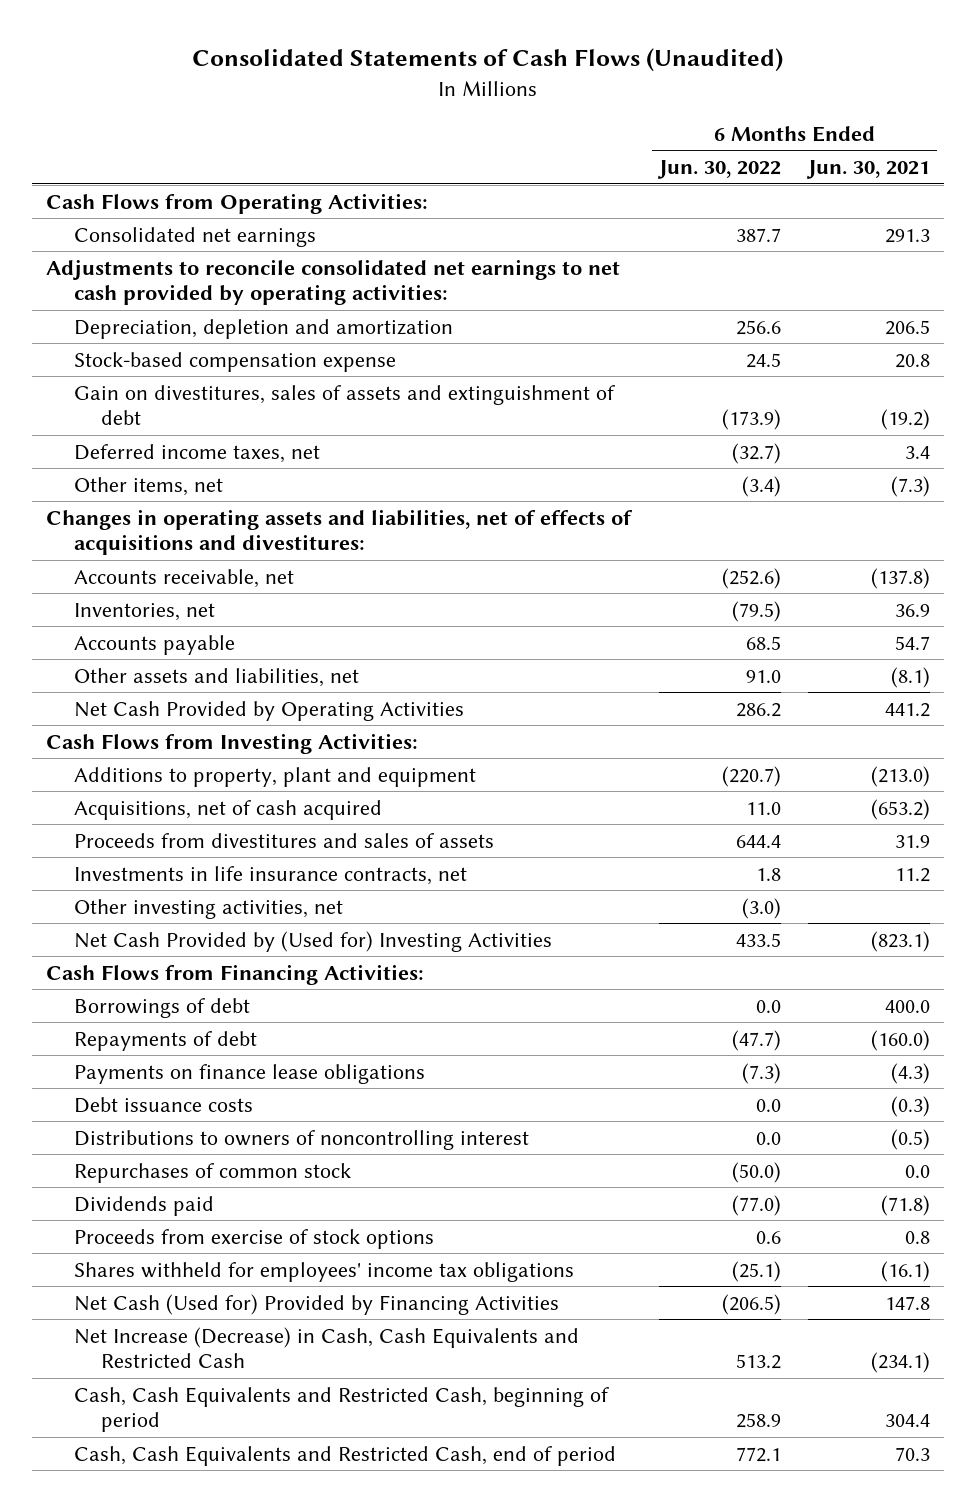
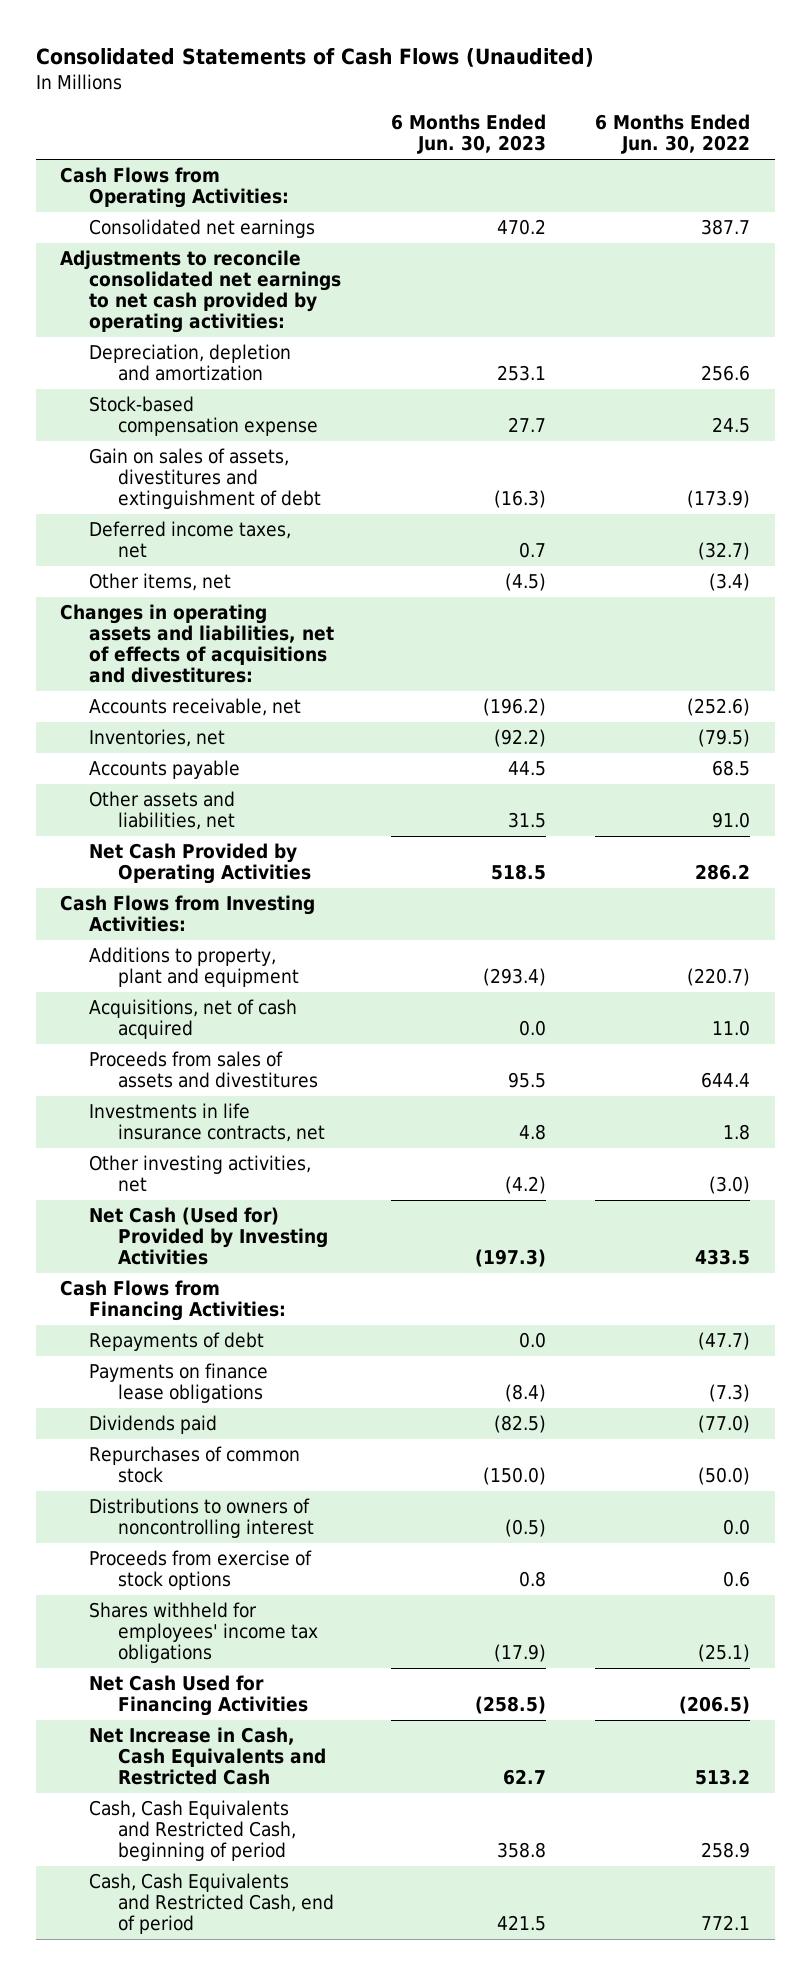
[806,160,931,180] Jun. 30, 2021 -> none
none -> [390,114,546,155] 6 Months Ended Jun. 30, 2023
[73,384,615,426] Gain on divestitures, sales of assets and extinguishment of debt -> [89,448,322,510] Gain on sales of assets, divestitures and extinguishment of debt
[73,832,494,848] Proceeds from divestitures and sales of assets -> [89,1051,319,1089] Proceeds from sales of assets and divestitures
[73,930,552,952] Net Cash Provided by (Used for) Investing Activities -> [89,1207,329,1266] Net Cash (Used for) Provided by Investing Activities
[73,997,250,1018] Borrowings of debt -> none
[73,1096,253,1113] Debt issuance costs -> none
[73,1162,351,1183] Repurchases of common stock -> [89,1446,301,1484] Repurchases of common stock
[73,1129,529,1150] Distributions to owners of noncontrolling interest -> [89,1498,315,1539] Distributions to owners of noncontrolling interest
[73,1293,559,1315] Net Cash (Used for) Provided by Financing Activities -> [89,1675,309,1717] Net Cash Used for Financing Activities
[73,1326,579,1369] Net Increase (Decrease) in Cash, Cash Equivalents and Restricted Cash -> [89,1727,327,1786] Net Increase in Cash, Cash Equivalents and Restricted Cash

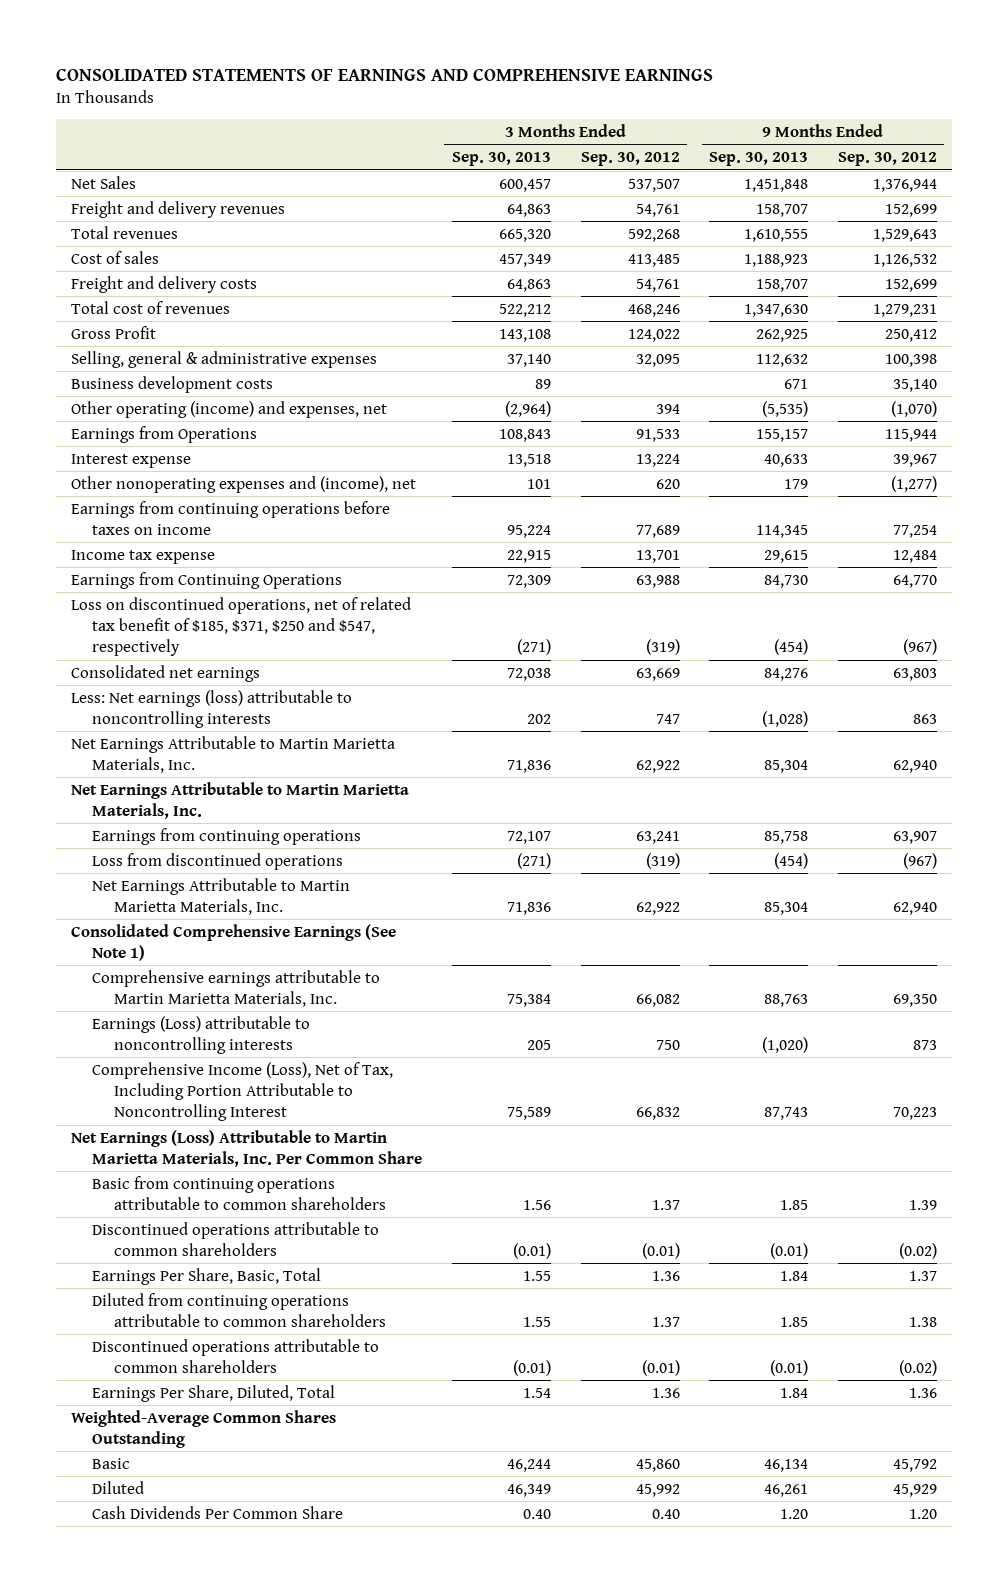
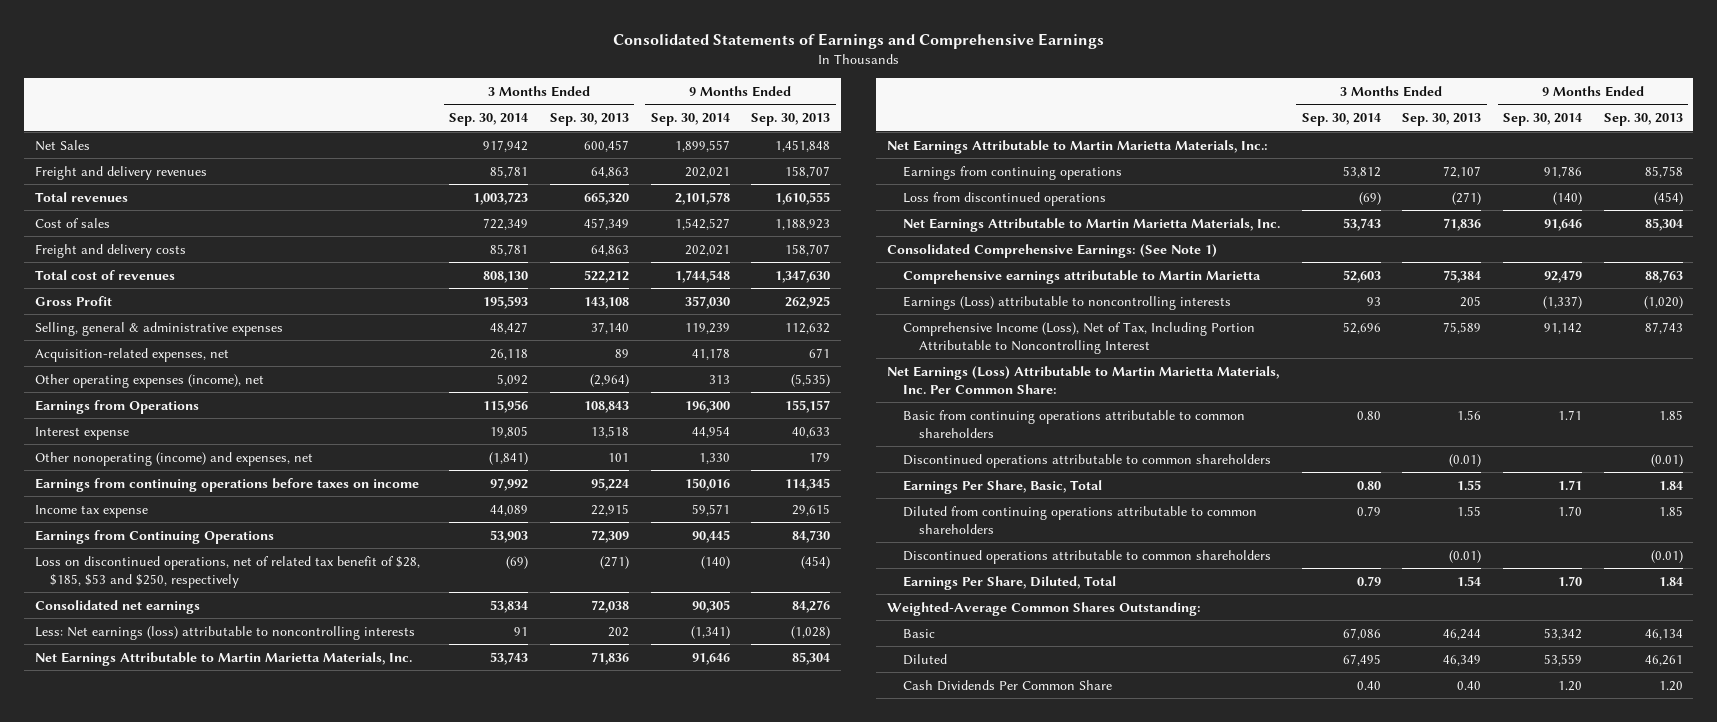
[55,68,713,82] CONSOLIDATED STATEMENTS OF EARNINGS AND COMPREHENSIVE EARNINGS -> [612,33,1104,50] Consolidated Statements of Earnings and Comprehensive Earnings
[580,152,680,167] Sep. 30, 2012 -> none
[838,152,938,167] Sep. 30, 2012 -> none
none -> [449,113,529,127] Sep. 30, 2014
none -> [650,113,730,127] Sep. 30, 2014
[70,375,273,393] Business development costs -> [34,347,229,362] Acquisition-related expenses, net
[70,400,387,418] Other operating (income) and expenses, net -> [34,373,264,388] Other operating expenses (income), net
[70,475,416,493] Other nonoperating expenses and (income), net -> [34,451,313,466] Other nonoperating (income) and expenses, net
[70,596,411,657] Loss on discontinued operations, net of related tax benefit of $185, $371, $250 and $547, respectively -> [34,555,420,588] Loss on discontinued operations, net of related tax benefit of $28, $185, $53 and $250, respectively
[70,781,409,819] Net Earnings Attributable to Martin Marietta Materials, Inc. -> [886,139,1268,154] Net Earnings Attributable to Martin Marietta Materials, Inc.:
[70,923,396,961] Consolidated Comprehensive Earnings (See Note 1) -> [886,243,1217,258] Consolidated Comprehensive Earnings: (See Note 1)
[92,969,381,1007] Comprehensive earnings attributable to Martin Marietta Materials, Inc. -> [902,269,1261,284] Comprehensive earnings attributable to Martin Marietta
[70,1129,423,1167] Net Earnings (Loss) Attributable to Martin Marietta Materials, Inc. Per Common Share -> [886,365,1279,394] Net Earnings (Loss) Attributable to Martin Marietta Materials, Inc. Per Common Share:
[70,1409,336,1448] Weighted-Average Common Shares Outstanding -> [886,601,1201,616] Weighted-Average Common Shares Outstanding:

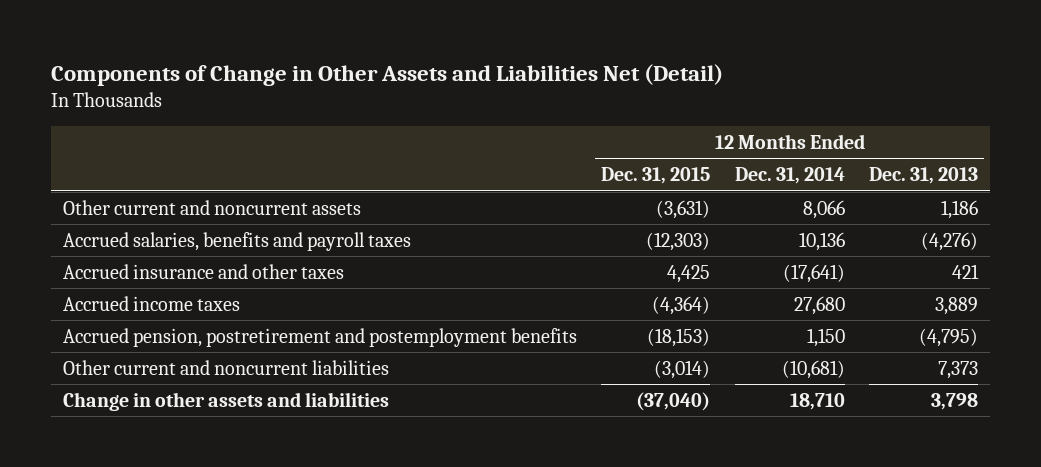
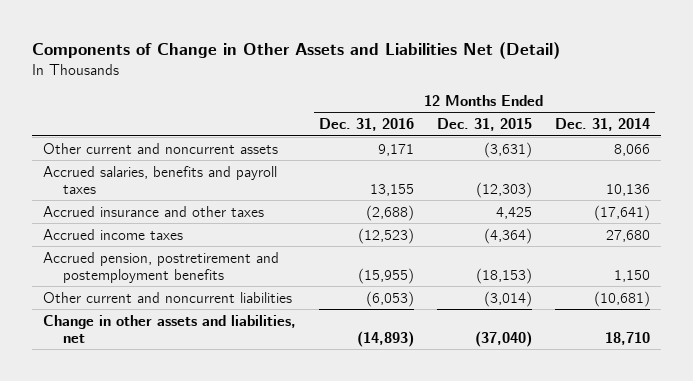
[869,167,979,185] Dec. 31, 2013 -> none
none -> [319,118,415,132] Dec. 31, 2016
[62,391,389,411] Change in other assets and liabilities -> [43,314,297,343] Change in other assets and liabilities, net

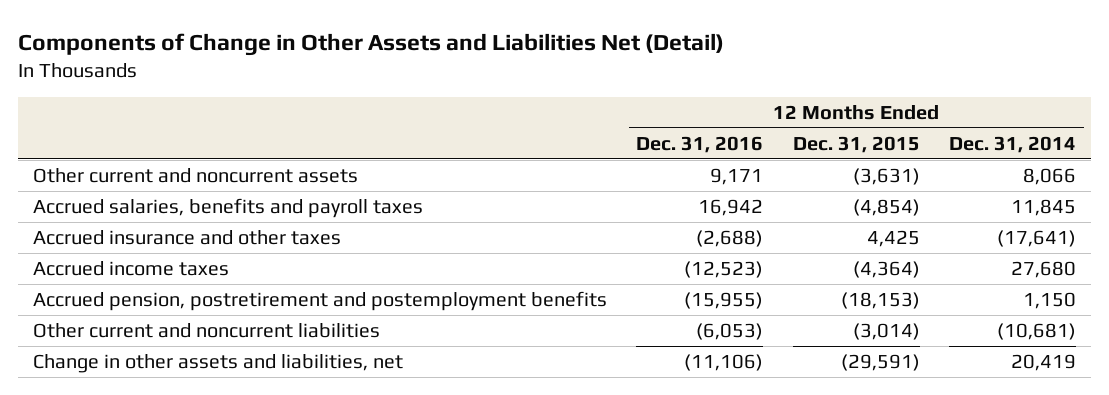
[370,183,415,196] 13,155 -> [698,199,764,217] 16,942
[475,181,532,198] (12,303) -> [852,199,920,217] (4,854)
[605,183,650,196] 10,136 -> [1011,199,1077,217] 11,845
[357,330,415,347] (14,893) -> [684,354,764,372] (11,106)
[474,330,532,347] (37,040) -> [840,354,920,372] (29,591)
[604,331,650,345] 18,710 -> [1011,354,1077,372] 20,419

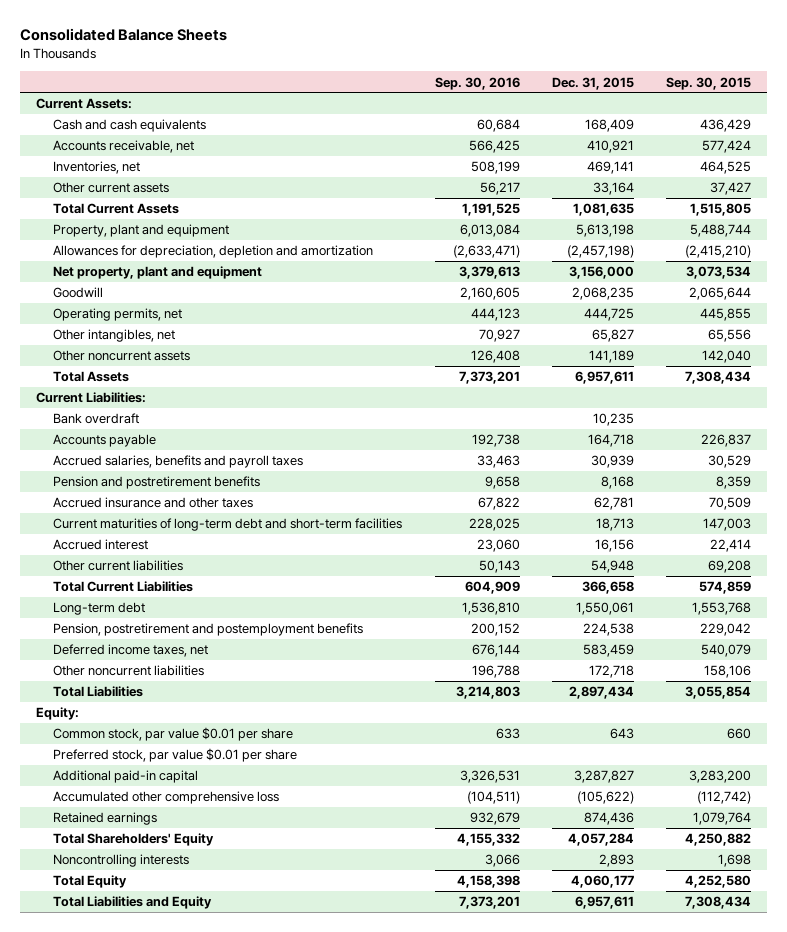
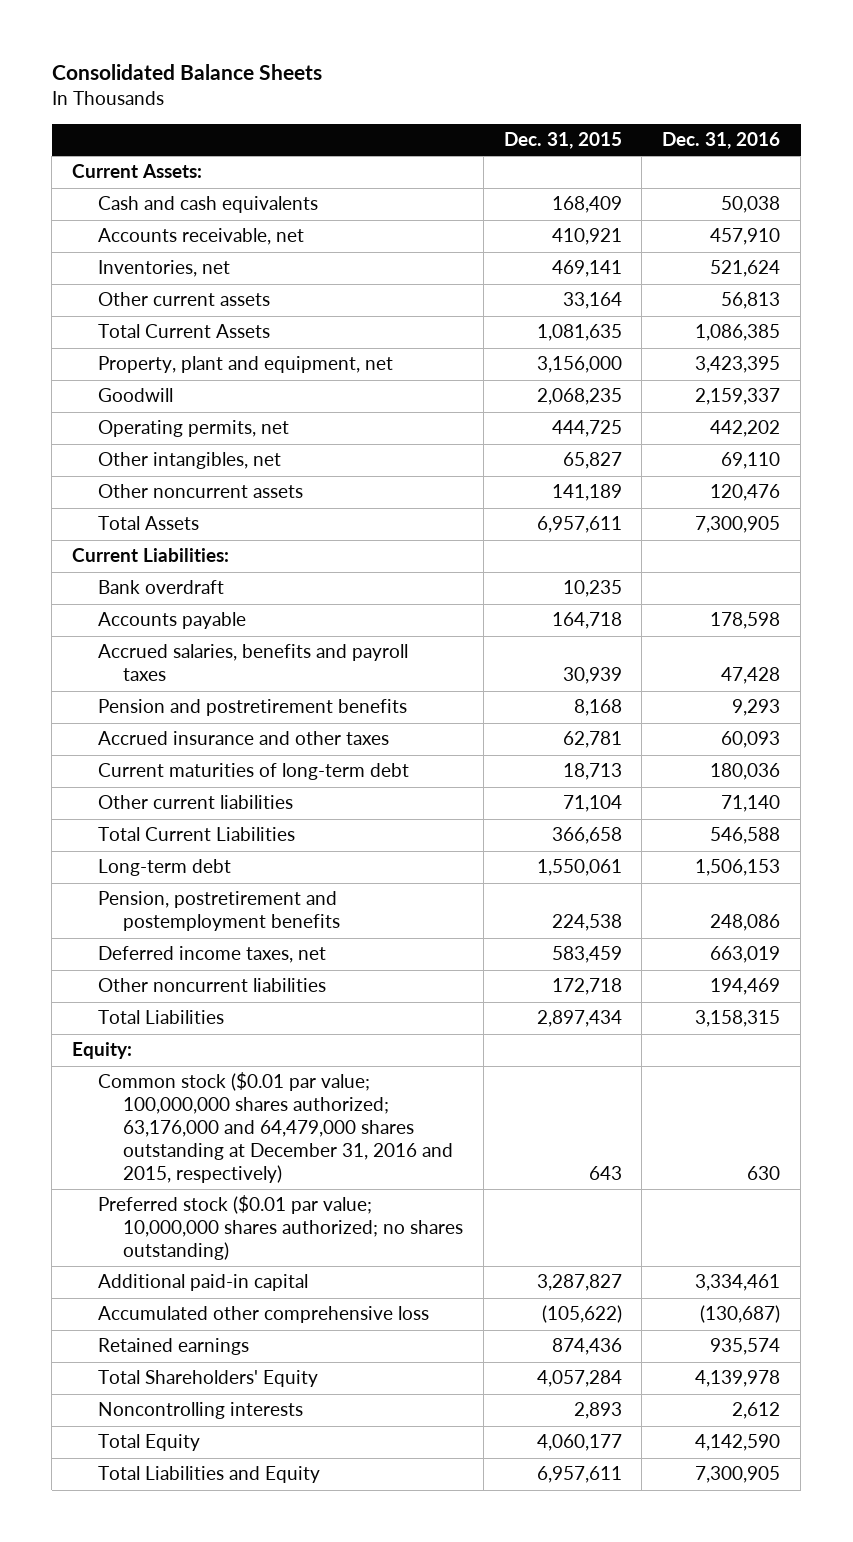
[434,76,520,90] Sep. 30, 2016 -> none
[665,76,751,90] Sep. 30, 2015 -> none
none -> [662,132,781,150] Dec. 31, 2016
[53,224,230,238] Property, plant and equipment -> none
[53,245,374,259] Allowances for depreciation, depletion and amortization -> none
[53,266,263,280] Net property, plant and equipment -> [97,356,393,374] Property, plant and equipment, net
[53,539,149,551] Accrued interest -> none
[53,518,403,532] Current maturities of long-term debt and short-term facilities -> [97,763,409,781] Current maturities of long-term debt
[590,560,634,574] 54,948 -> [562,795,622,813] 71,104
[53,727,294,742] Common stock, par value $0.01 per share -> [97,1072,453,1183] Common stock ($0.01 par value; 100,000,000 shares authorized; 63,176,000 and 64,479,000 shares outstanding at December 31, 2016 and 2015, respectively)
[53,748,298,763] Preferred stock, par value $0.01 per share -> [97,1195,463,1261] Preferred stock ($0.01 par value; 10,000,000 shares authorized; no shares outstanding)

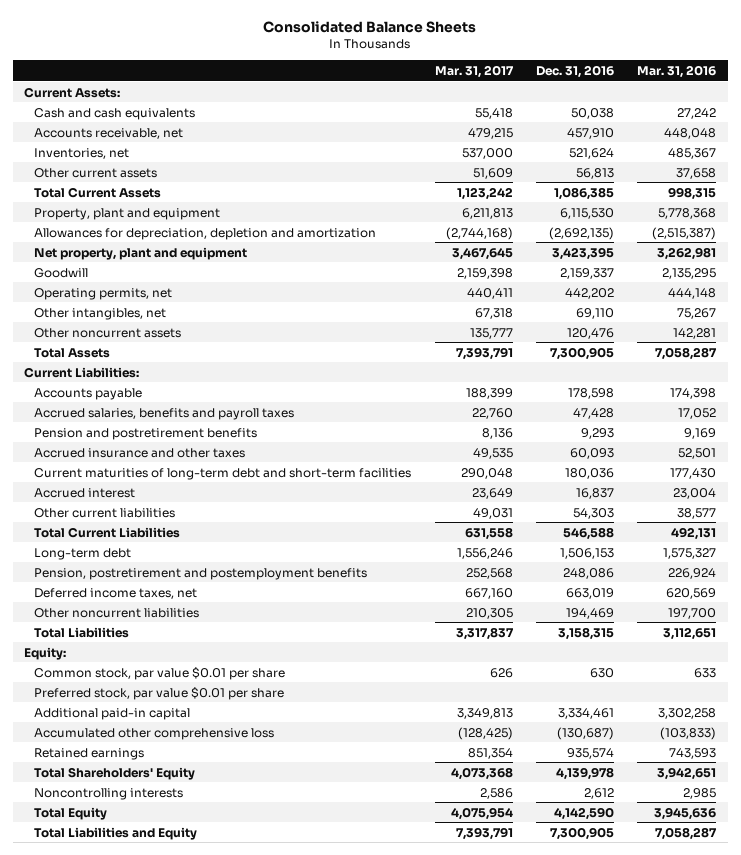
[503,132,622,150] Dec. 31, 2015 -> none
none -> [434,65,514,79] Mar. 31, 2017
none -> [637,65,717,79] Mar. 31, 2016
none -> [34,207,221,220] Property, plant and equipment
none -> [34,227,377,240] Allowances for depreciation, depletion and amortization
[97,356,393,374] Property, plant and equipment, net -> [34,246,248,260] Net property, plant and equipment
[97,580,224,595] Bank overdraft -> none
[97,763,409,781] Current maturities of long-term debt -> [34,467,412,480] Current maturities of long-term debt and short-term facilities
none -> [34,487,136,498] Accrued interest
[721,795,781,813] 71,140 -> [572,507,614,519] 54,303
[97,1072,453,1183] Common stock ($0.01 par value; 100,000,000 shares authorized; 63,176,000 and 64,479,000 shares outstanding at December 31, 2016 and 2015, respectively) -> [34,666,286,680] Common stock, par value $0.01 per share
[97,1195,463,1261] Preferred stock ($0.01 par value; 10,000,000 shares authorized; no shares outstanding) -> [34,686,285,700] Preferred stock, par value $0.01 per share

